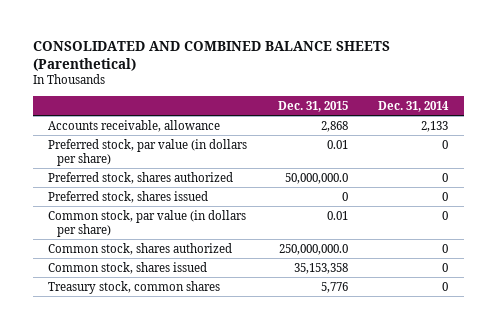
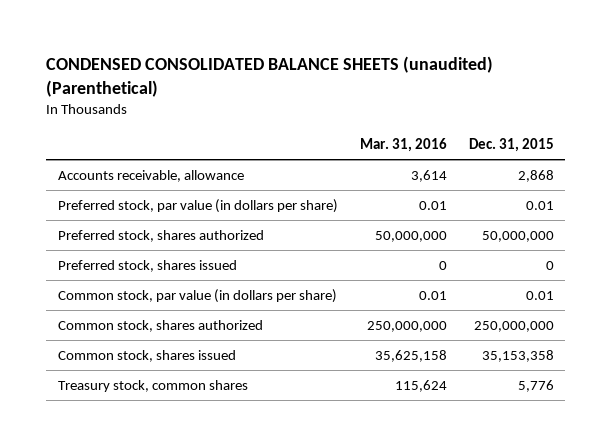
[32,40,390,71] CONSOLIDATED AND COMBINED BALANCE SHEETS (Parenthetical) -> [46,56,494,97] CONDENSED CONSOLIDATED BALANCE SHEETS (unaudited) (Parenthetical)
[378,100,450,112] Dec. 31, 2014 -> none
none -> [359,138,447,153] Mar. 31, 2016
[284,172,348,184] 50,000,000.0 -> [482,230,555,242] 50,000,000
[278,243,348,255] 250,000,000.0 -> [474,320,555,332] 250,000,000

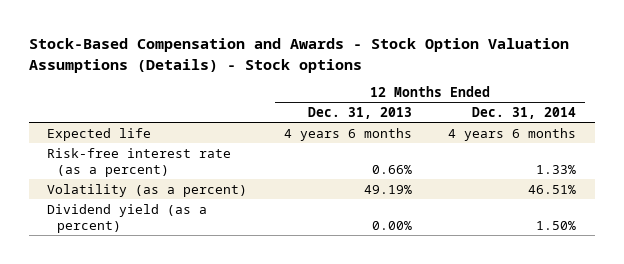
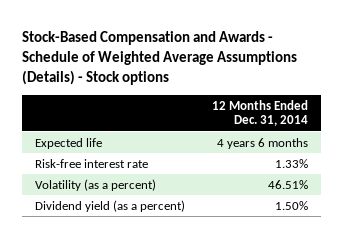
[29,38,570,73] Stock-Based Compensation and Awards - Stock Option Valuation Assumptions (Details) - Stock options -> [22,31,298,85] Stock-Based Compensation and Awards - Schedule of Weighted Average Assumptions (Details) - Stock options
[307,107,412,120] Dec. 31, 2013 -> none
[47,147,232,177] Risk-free interest rate (as a percent) -> [35,158,149,168] Risk-free interest rate

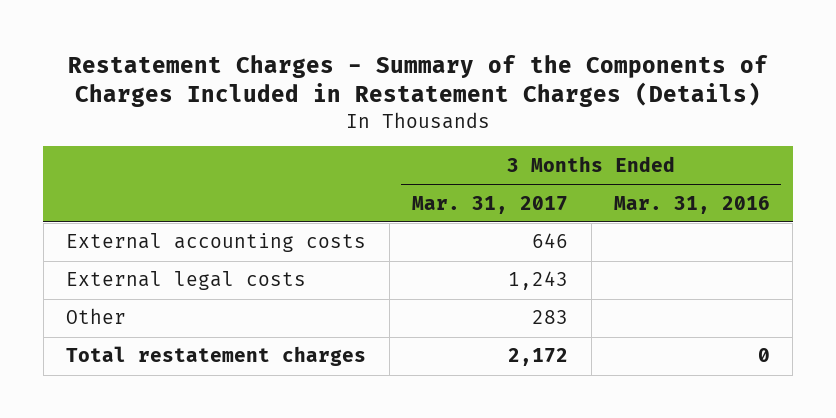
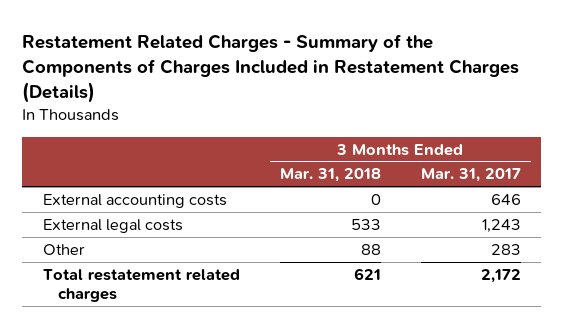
[68,54,769,107] Restatement Charges - Summary of the Components of Charges Included in Restatement Charges (Details) -> [22,33,520,104] Restatement Related Charges - Summary of the Components of Charges Included in Restatement Charges (Details)
[613,195,770,214] Mar. 31, 2016 -> none
none -> [279,168,381,183] Mar. 31, 2018
[66,346,367,367] Total restatement charges -> [42,268,240,302] Total restatement related charges

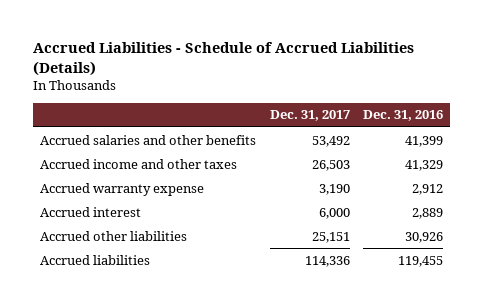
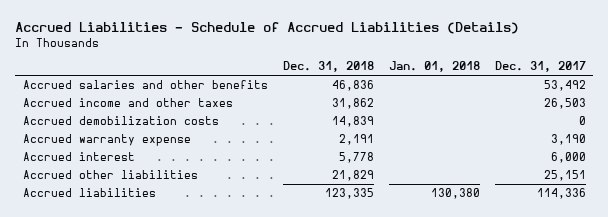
[363,110,444,122] Dec. 31, 2016 -> none
none -> [282,61,374,73] Dec. 31, 2018
none -> [388,61,480,73] Jan. 01, 2018
none -> [22,115,219,125] Accrued demobilization costs

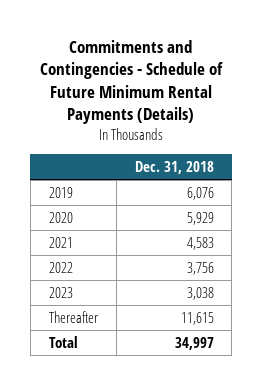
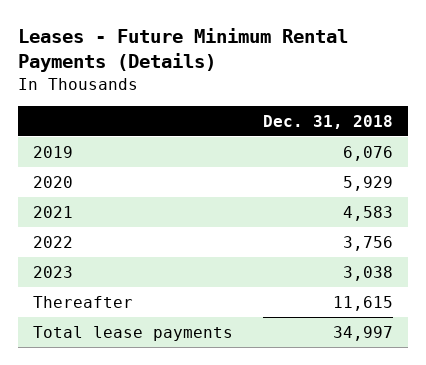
[40,39,224,125] Commitments and Contingencies - Schedule of Future Minimum Rental Payments (Details) -> [17,28,348,73] Leases - Future Minimum Rental Payments (Details)
[48,335,78,348] Total -> [33,325,234,341] Total lease payments

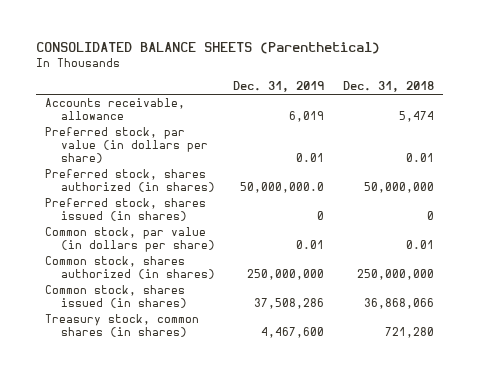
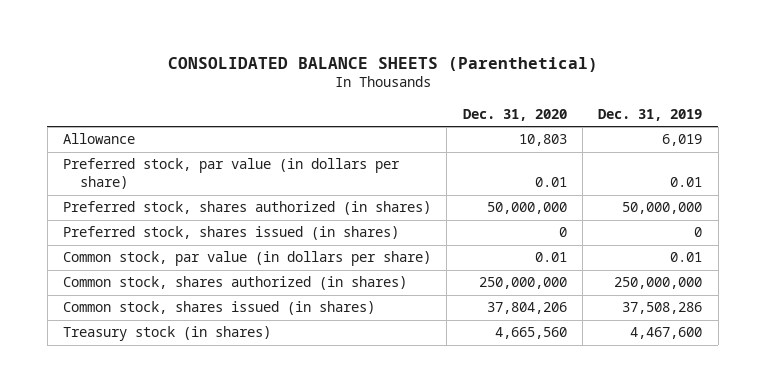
[342,81,434,93] Dec. 31, 2018 -> none
none -> [462,108,567,121] Dec. 31, 2020
[44,98,185,121] Accounts receivable, allowance -> [63,133,136,145] Allowance
[240,182,325,194] 50,000,000.0 -> [622,202,703,215] 50,000,000
[44,314,199,338] Treasury stock, common shares (in shares) -> [63,326,272,342] Treasury stock (in shares)

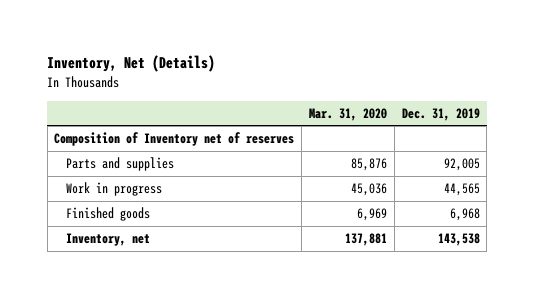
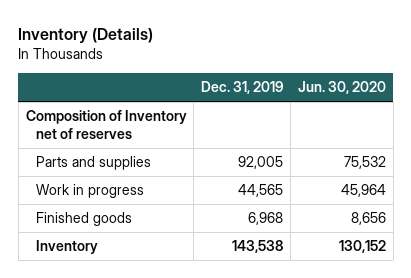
[47,55,216,73] Inventory, Net (Details) -> [18,28,154,44] Inventory (Details)
[309,107,388,121] Mar. 31, 2020 -> none
none -> [297,81,386,95] Jun. 30, 2020
[66,233,151,247] Inventory, net -> [36,240,99,255] Inventory

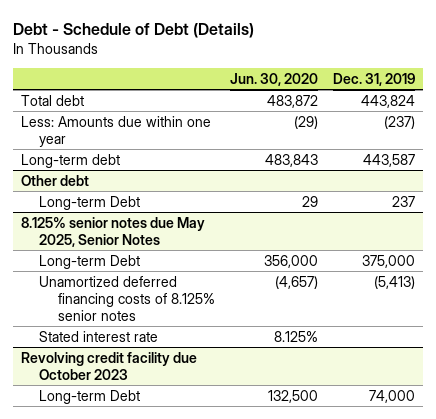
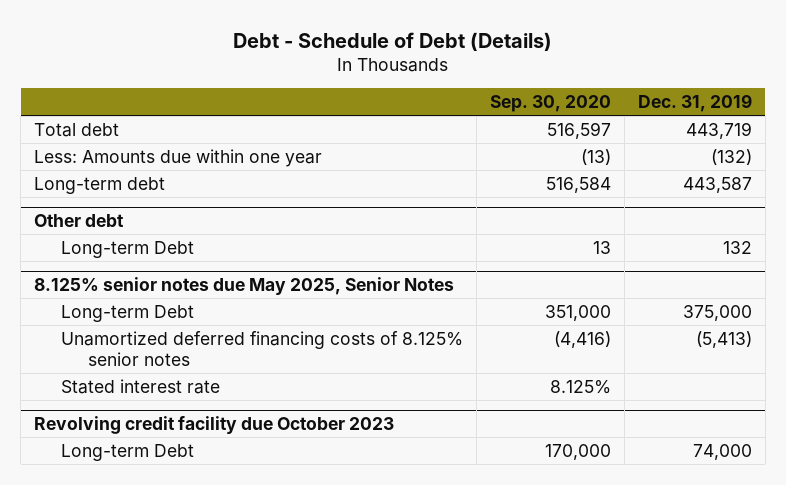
[229,72,318,86] Jun. 30, 2020 -> none
none -> [490,94,612,112] Sep. 30, 2020
[361,94,416,108] 443,824 -> [686,121,753,139] 443,719
[384,115,416,129] (237) -> [711,148,753,165] (132)
[392,195,416,207] 237 -> [723,240,753,254] 132

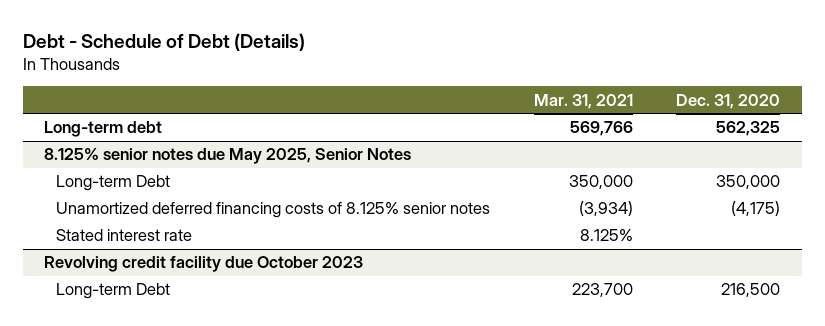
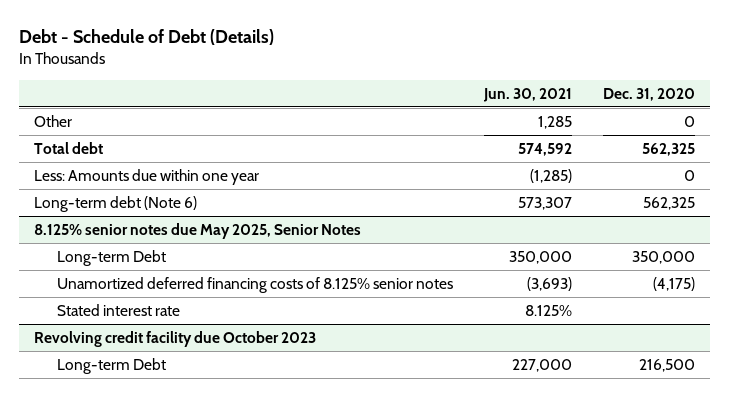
[533,93,633,109] Mar. 31, 2021 -> none
none -> [483,87,573,102] Jun. 30, 2021
none -> [34,114,73,127] Other
none -> [34,141,104,154] Total debt
none -> [34,168,260,185] Less: Amounts due within one year
[44,121,163,138] Long-term debt -> [34,195,198,212] Long-term debt (Note 6)

